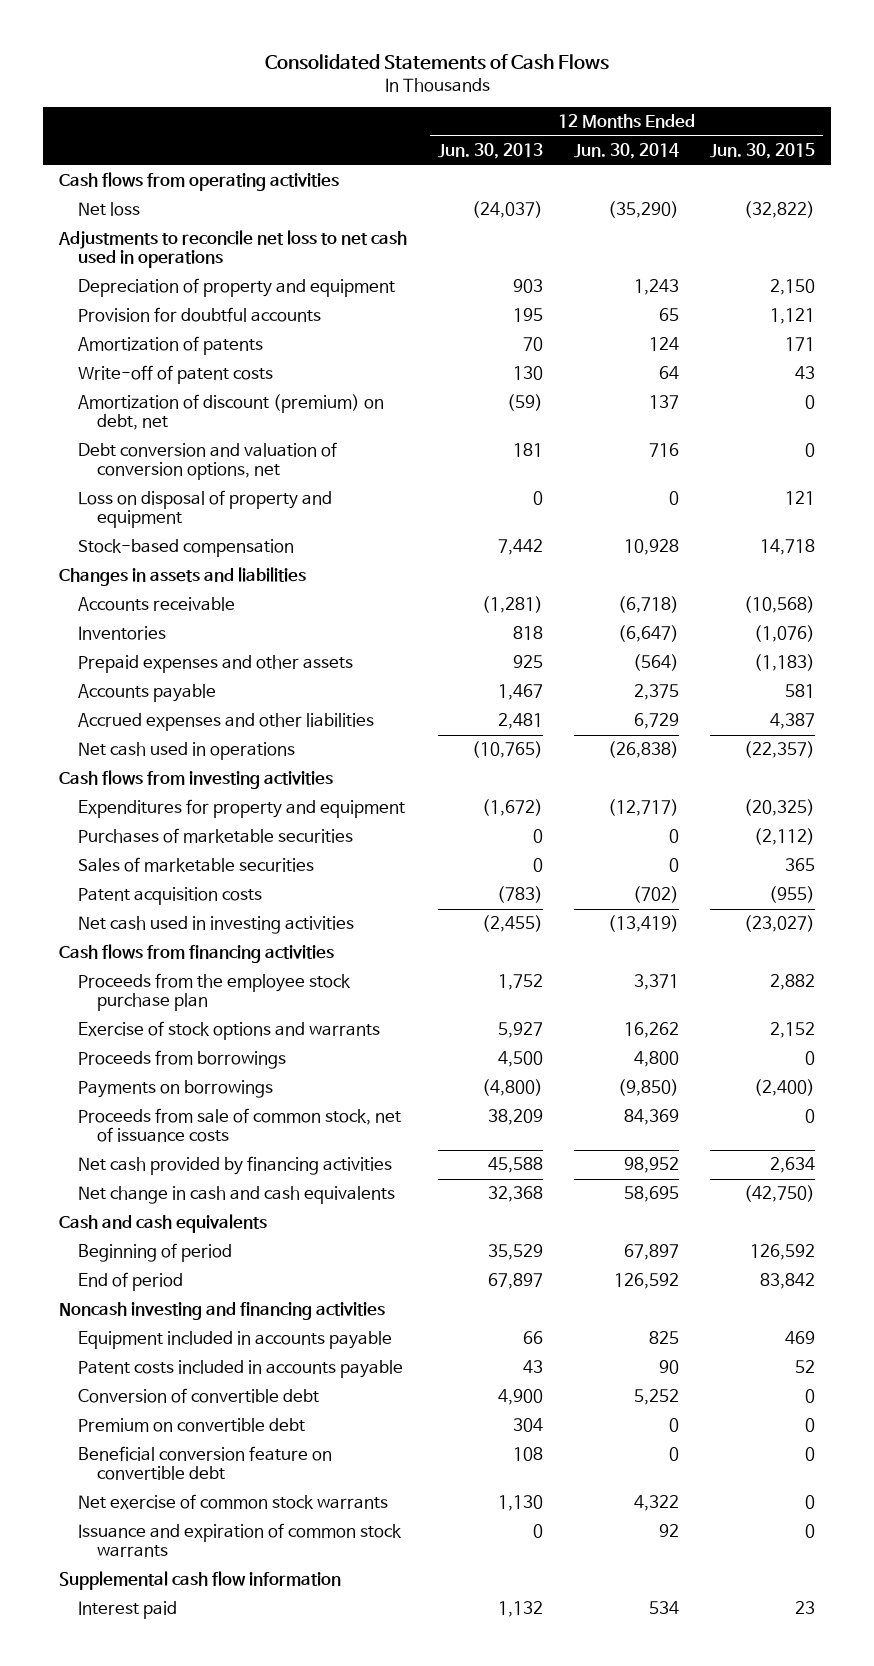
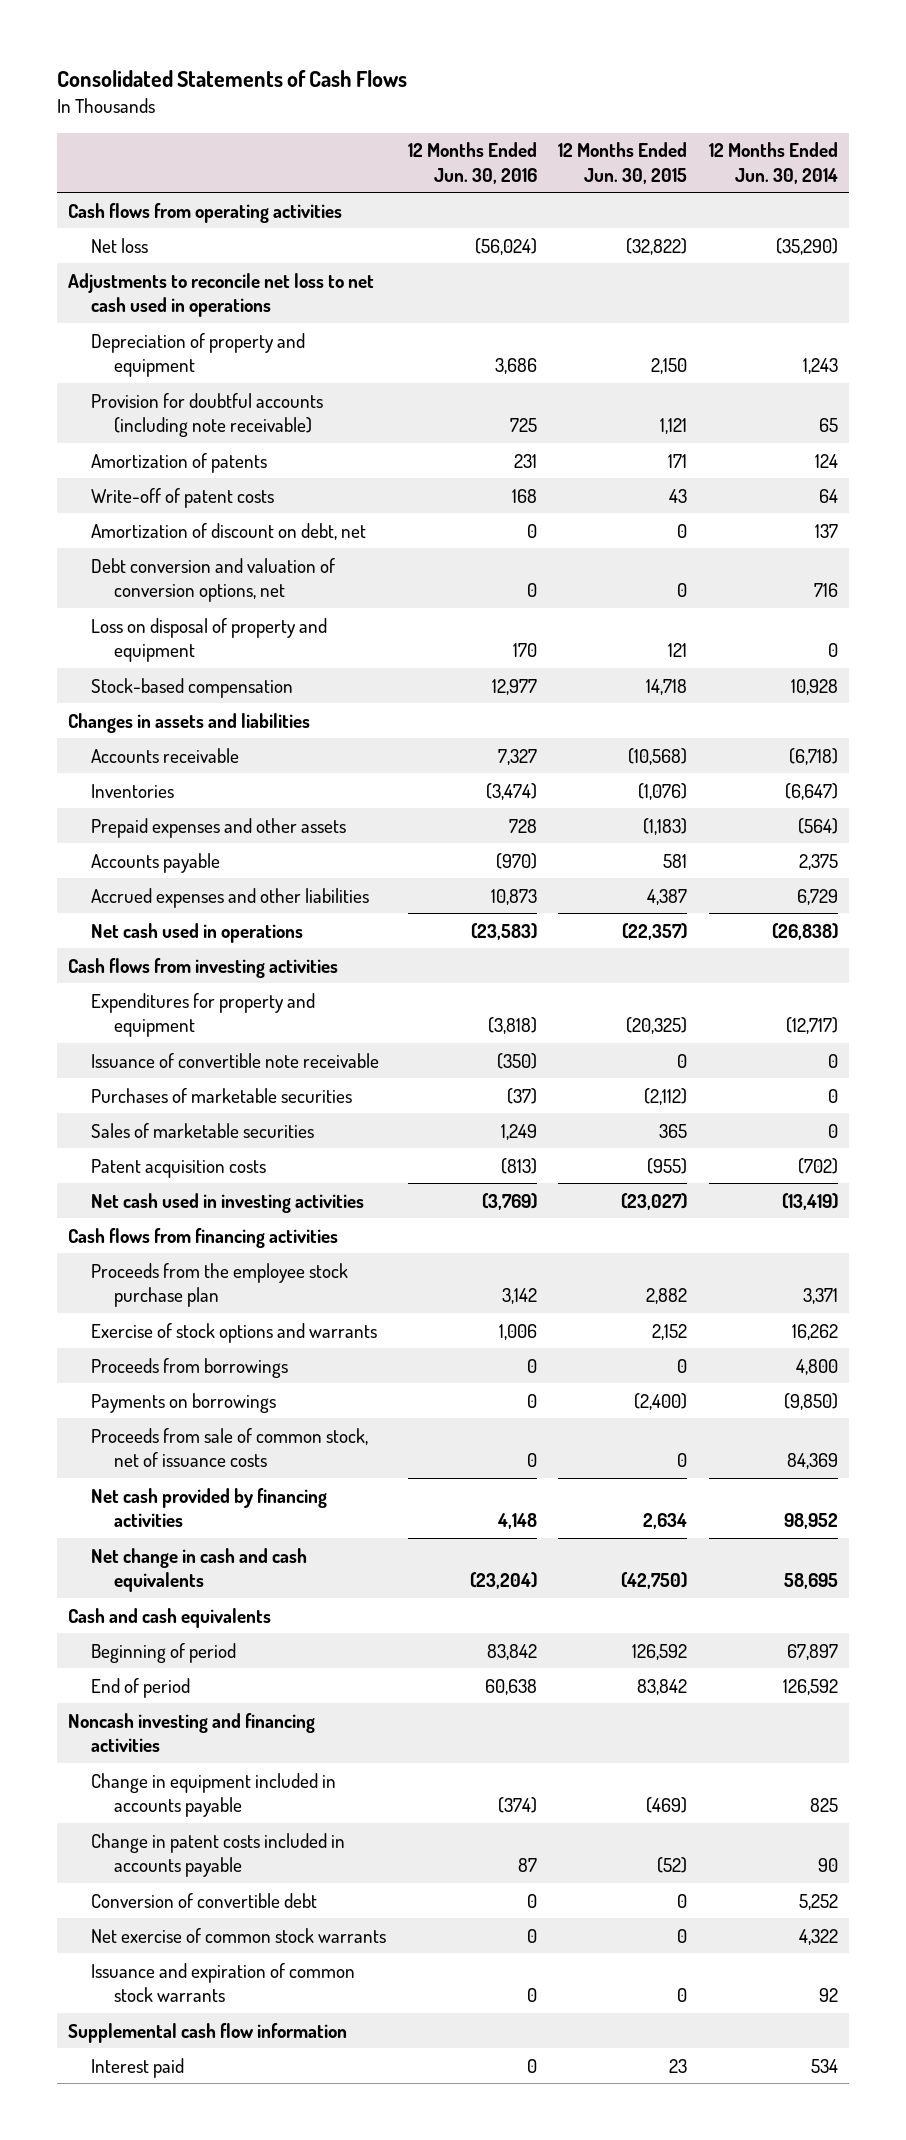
[437,143,543,160] Jun. 30, 2013 -> none
none -> [407,142,537,184] 12 Months Ended Jun. 30, 2016
[77,307,321,323] Provision for doubtful accounts -> [91,392,324,438] Provision for doubtful accounts (including note receivable)
[77,394,384,431] Amortization of discount (premium) on debt, net -> [91,522,367,540] Amortization of discount on debt, net
none -> [91,1052,380,1068] Issuance of convertible note receivable
[77,1331,392,1350] Equipment included in accounts payable -> [91,1772,337,1818] Change in equipment included in accounts payable
[785,1331,816,1345] 469 -> [646,1797,688,1814] (469)
[77,1360,403,1379] Patent costs included in accounts payable -> [91,1832,346,1878] Change in patent costs included in accounts payable
[795,1360,816,1374] 52 -> [657,1857,688,1874] (52)
[77,1418,305,1433] Premium on convertible debt -> none
[77,1446,332,1481] Beneficial conversion feature on convertible debt -> none

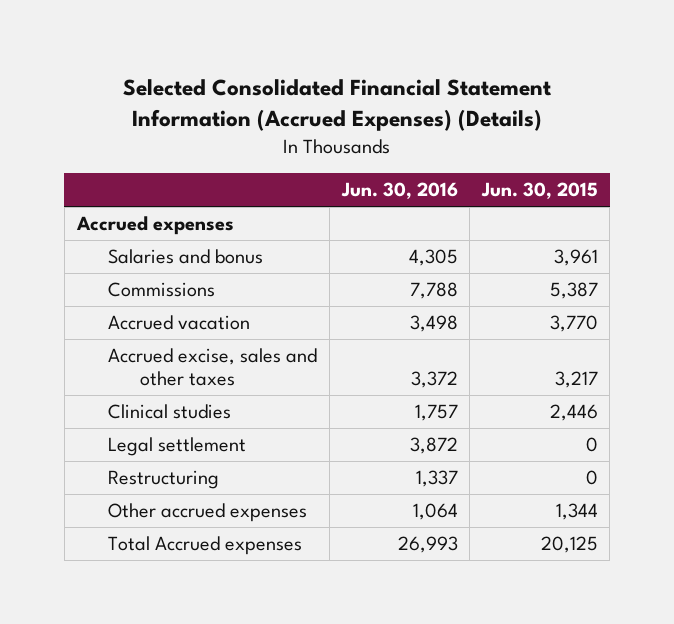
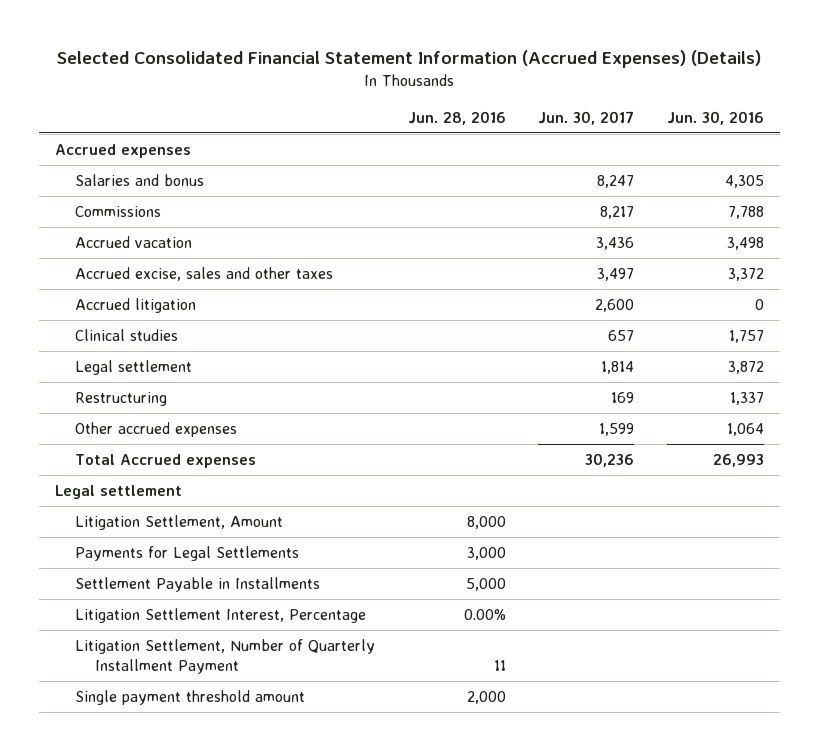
[480,182,598,200] Jun. 30, 2015 -> none
none -> [407,110,506,125] Jun. 28, 2016
none -> [538,110,635,125] Jun. 30, 2017
none -> [75,298,197,314] Accrued litigation
none -> [55,485,183,500] Legal settlement
none -> [75,515,284,531] Litigation Settlement, Amount
none -> [75,546,300,562] Payments for Legal Settlements
none -> [75,577,321,593] Settlement Payable in Installments
none -> [75,608,367,624] Litigation Settlement Interest, Percentage
none -> [75,639,376,675] Litigation Settlement, Number of Quarterly Installment Payment
none -> [75,690,306,706] Single payment threshold amount

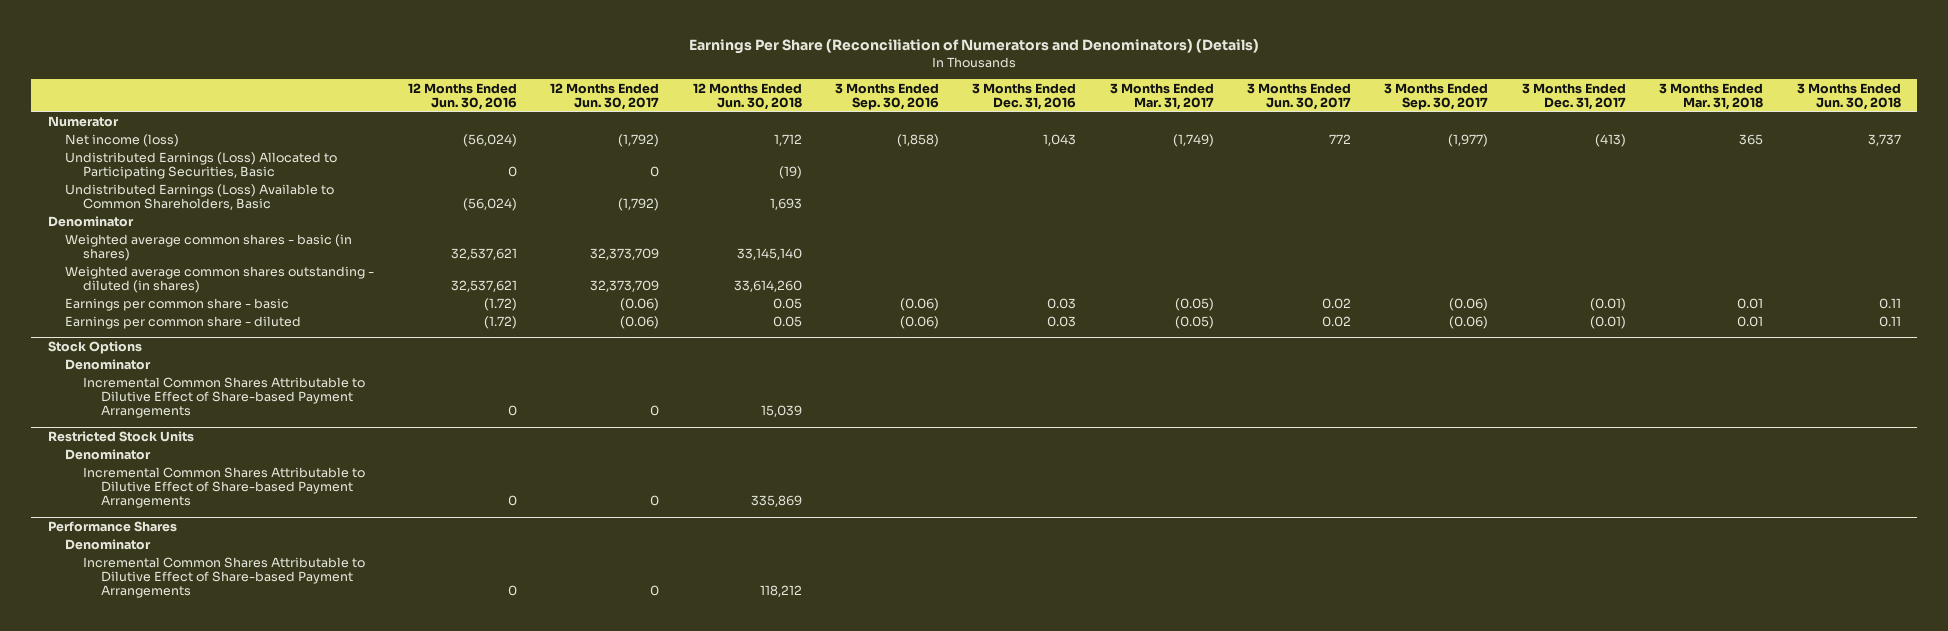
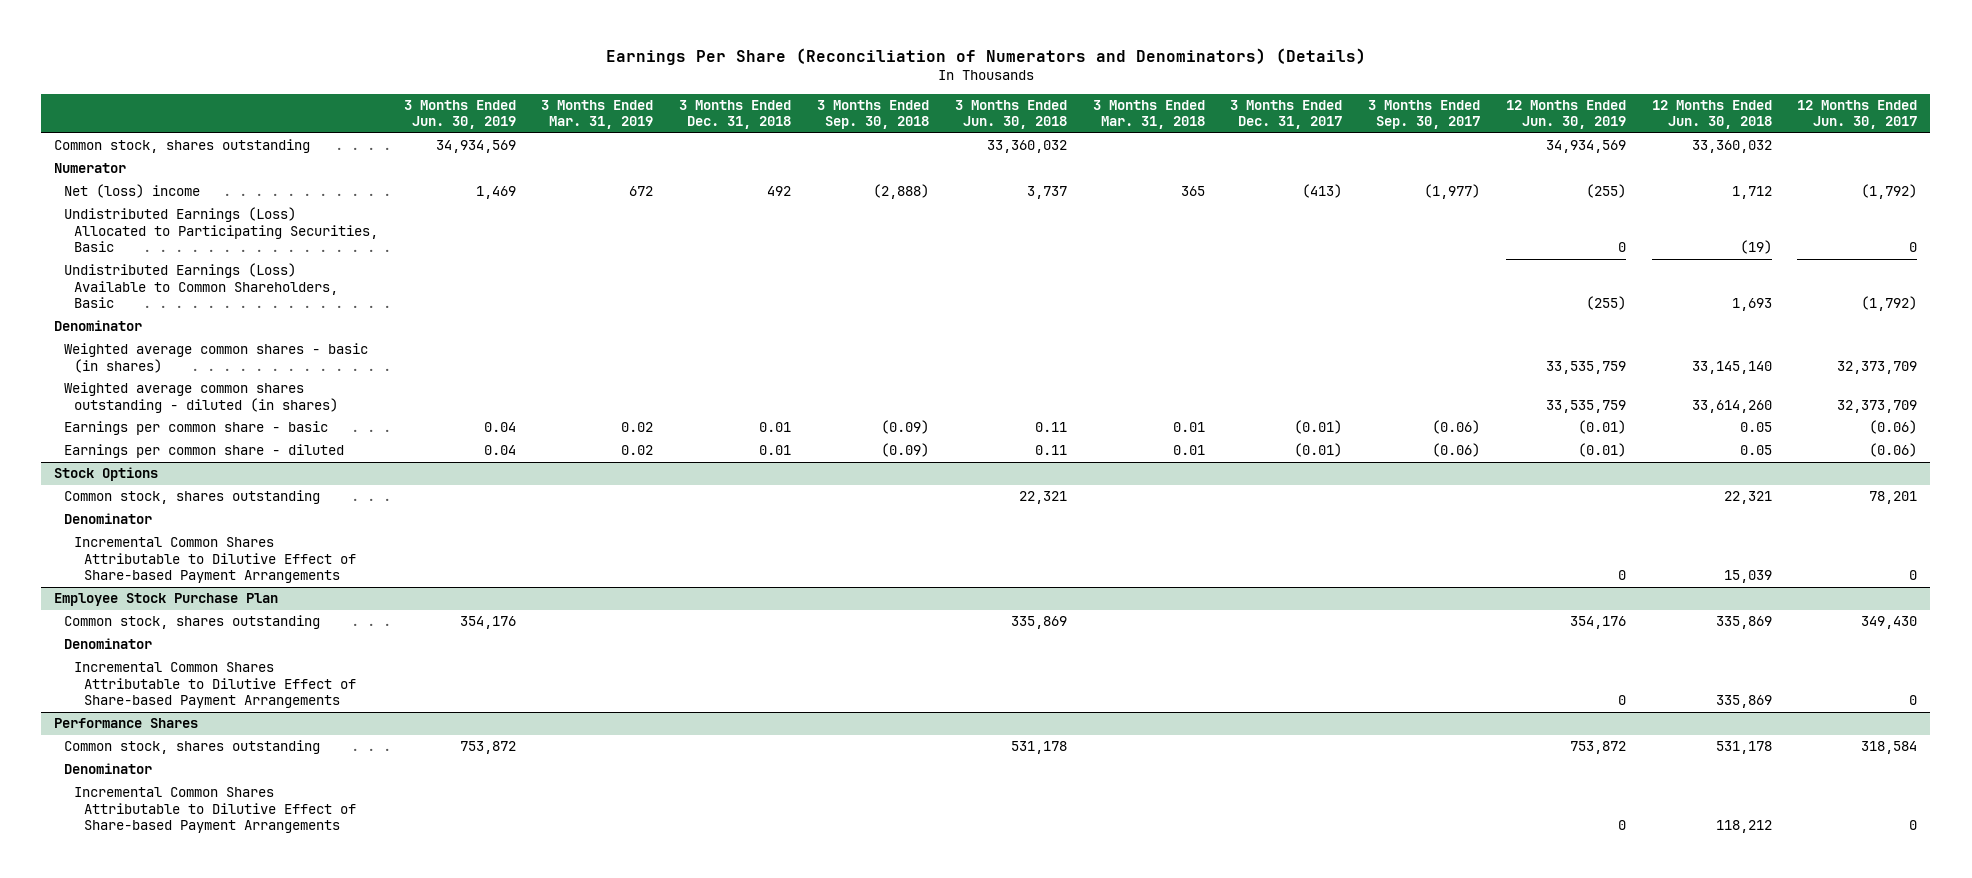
[407,82,517,110] 12 Months Ended Jun. 30, 2016 -> none
[834,82,939,110] 3 Months Ended Sep. 30, 2016 -> none
[972,82,1077,110] 3 Months Ended Dec. 31, 2016 -> none
[1109,82,1214,110] 3 Months Ended Mar. 31, 2017 -> none
[1247,82,1352,110] 3 Months Ended Jun. 30, 2017 -> none
none -> [403,99,516,130] 3 Months Ended Jun. 30, 2019
none -> [541,99,654,130] 3 Months Ended Mar. 31, 2019
none -> [679,99,792,130] 3 Months Ended Dec. 31, 2018
none -> [817,99,930,130] 3 Months Ended Sep. 30, 2018
none -> [1505,99,1626,130] 12 Months Ended Jun. 30, 2019
none -> [54,139,311,154] Common stock, shares outstanding
[65,133,180,147] Net income (loss) -> [64,184,201,199] Net (loss) income
none -> [64,490,321,505] Common stock, shares outstanding
[47,430,194,442] Restricted Stock Units -> [54,593,279,607] Employee Stock Purchase Plan
none -> [64,615,321,630] Common stock, shares outstanding
none -> [64,740,321,755] Common stock, shares outstanding

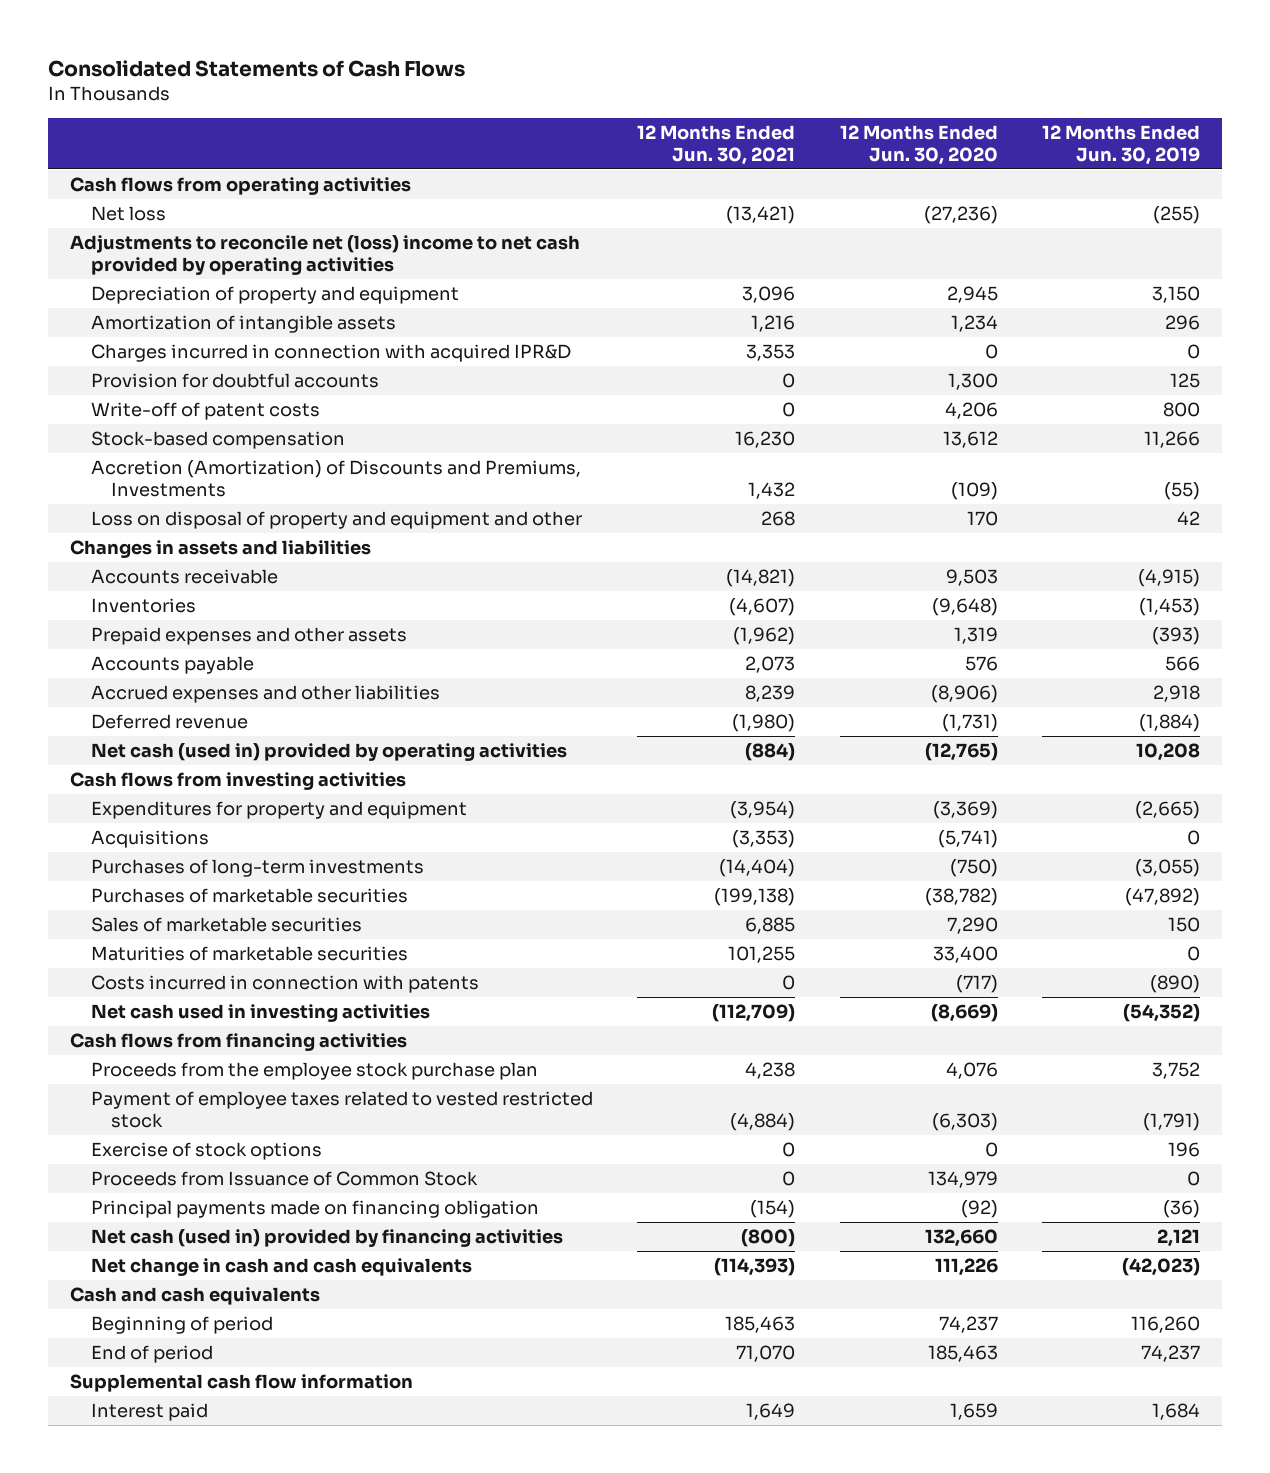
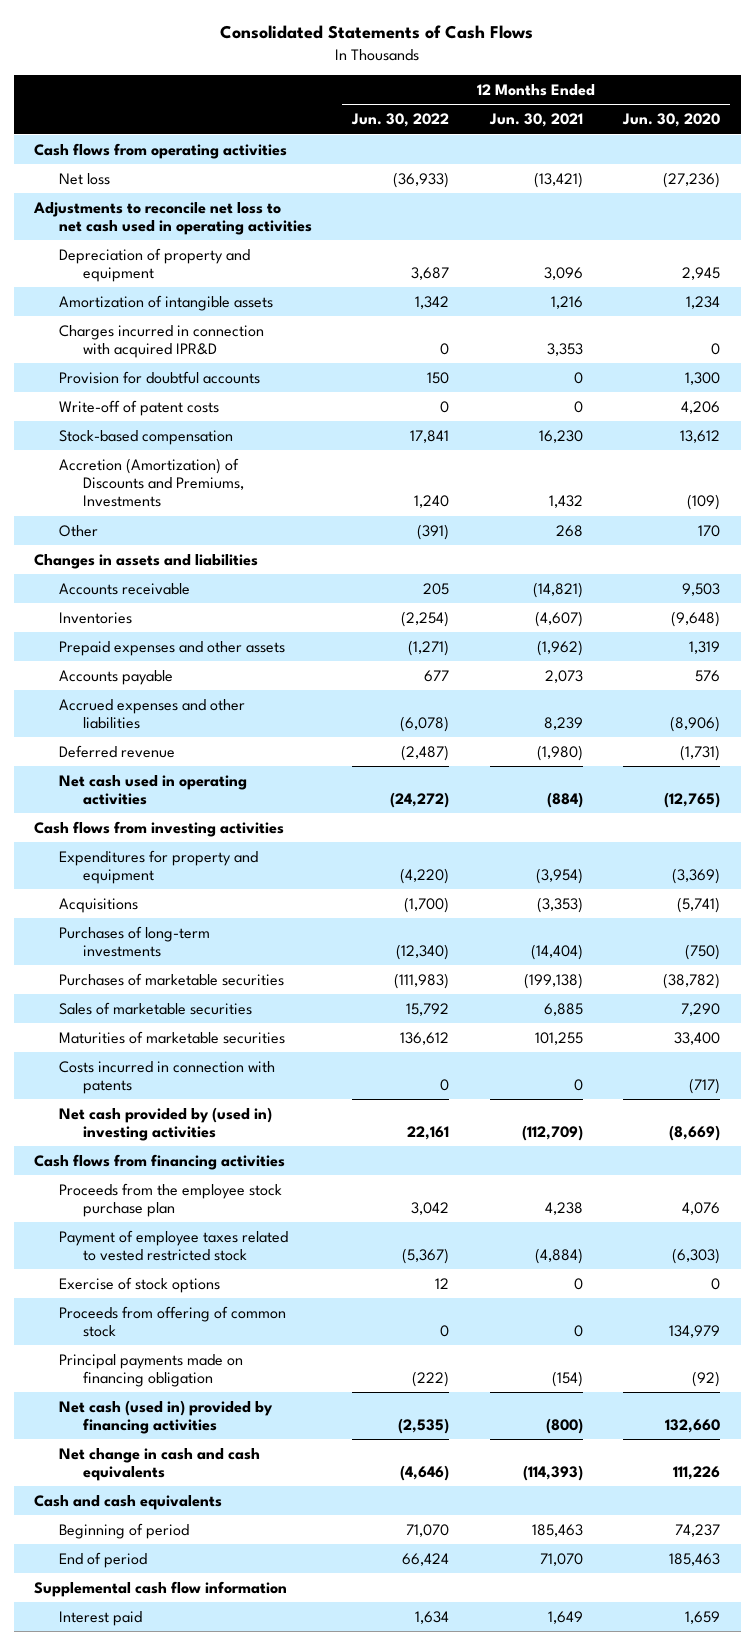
[1041,125,1200,165] 12 Months Ended Jun. 30, 2019 -> none
none -> [351,113,450,128] Jun. 30, 2022
[70,235,581,275] Adjustments to reconcile net (loss) income to net cash provided by operating activities -> [32,201,312,236] Adjustments to reconcile net loss to net cash used in operating activities
[90,511,582,530] Loss on disposal of property and equipment and other -> [58,524,98,537] Other
[90,743,567,762] Net cash (used in) provided by operating activities -> [58,774,247,806] Net cash used in operating activities
[90,1004,430,1023] Net cash used in investing activities -> [58,1106,272,1142] Net cash provided by (used in) investing activities
[90,1171,478,1187] Proceeds from Issuance of Common Stock -> [58,1305,286,1338] Proceeds from offering of common stock

